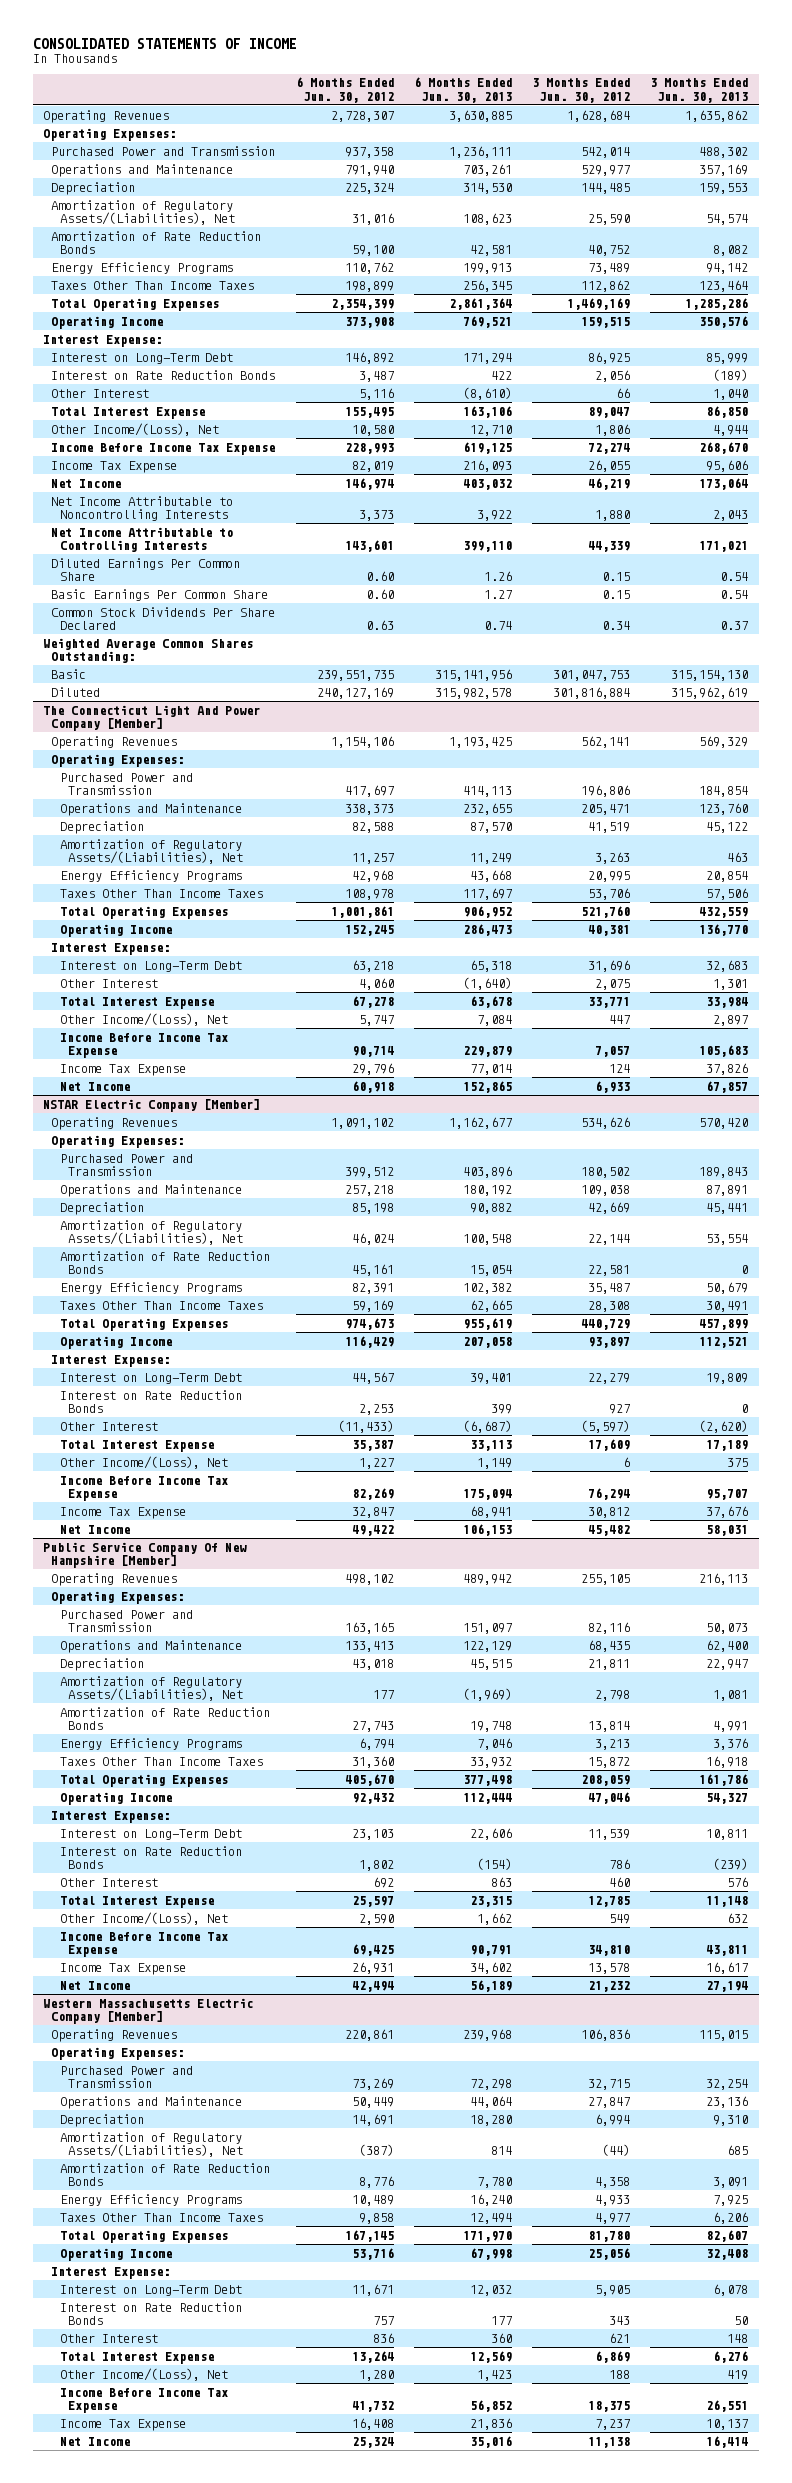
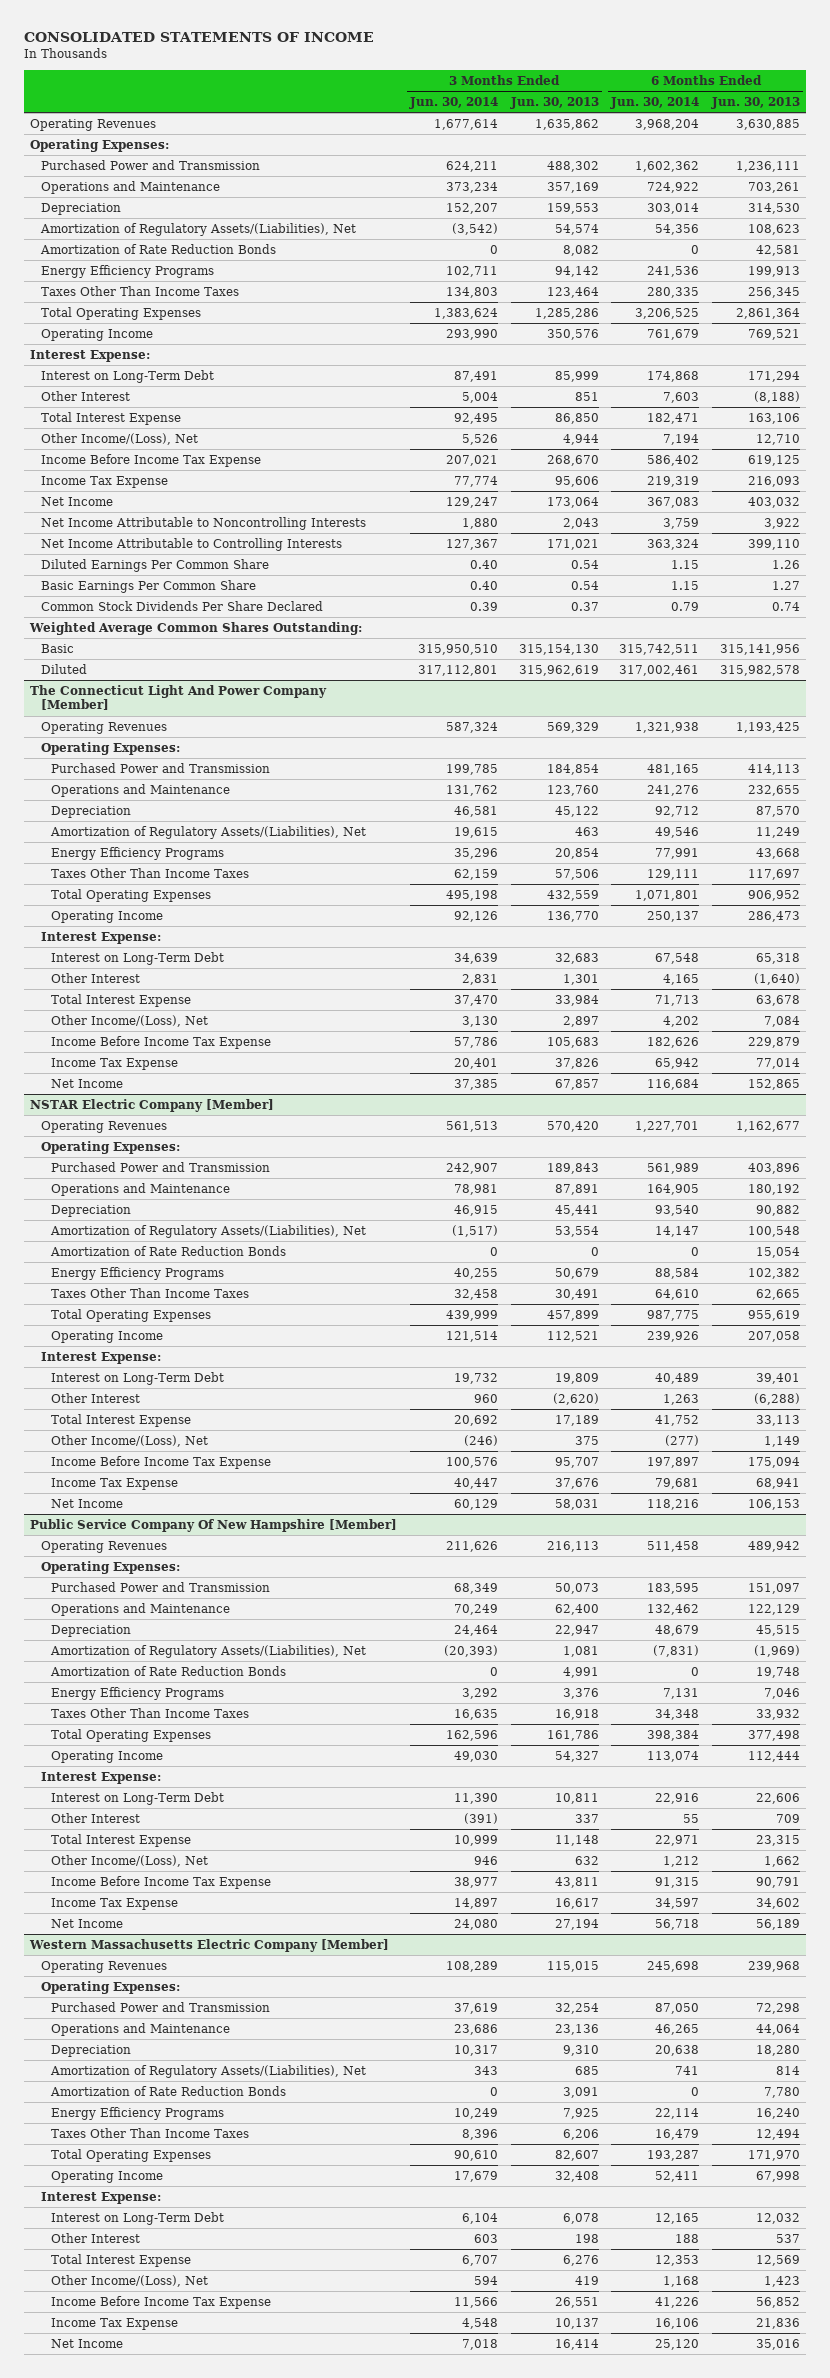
[295,77,394,103] 6 Months Ended Jun. 30, 2012 -> none
[532,78,631,103] 3 Months Ended Jun. 30, 2012 -> none
none -> [408,97,498,110] Jun. 30, 2014
none -> [610,97,700,110] Jun. 30, 2014
[51,369,276,380] Interest on Rate Reduction Bonds -> none
[462,386,512,400] (8,610) -> [754,390,801,403] (8,188)
[713,388,749,400] 1,040 -> [574,391,599,401] 851
[59,1389,242,1414] Interest on Rate Reduction Bonds -> none
[462,1419,512,1433] (6,687) -> [754,1392,801,1405] (6,288)
[59,1845,242,1870] Interest on Rate Reduction Bonds -> none
[490,1876,512,1887] 863 -> [776,1813,801,1823] 709
[727,1876,749,1887] 576 -> [574,1813,599,1823] 337
[59,2301,242,2326] Interest on Rate Reduction Bonds -> none
[490,2332,512,2343] 360 -> [776,2233,801,2243] 537
[727,2333,749,2343] 148 -> [574,2233,599,2243] 198

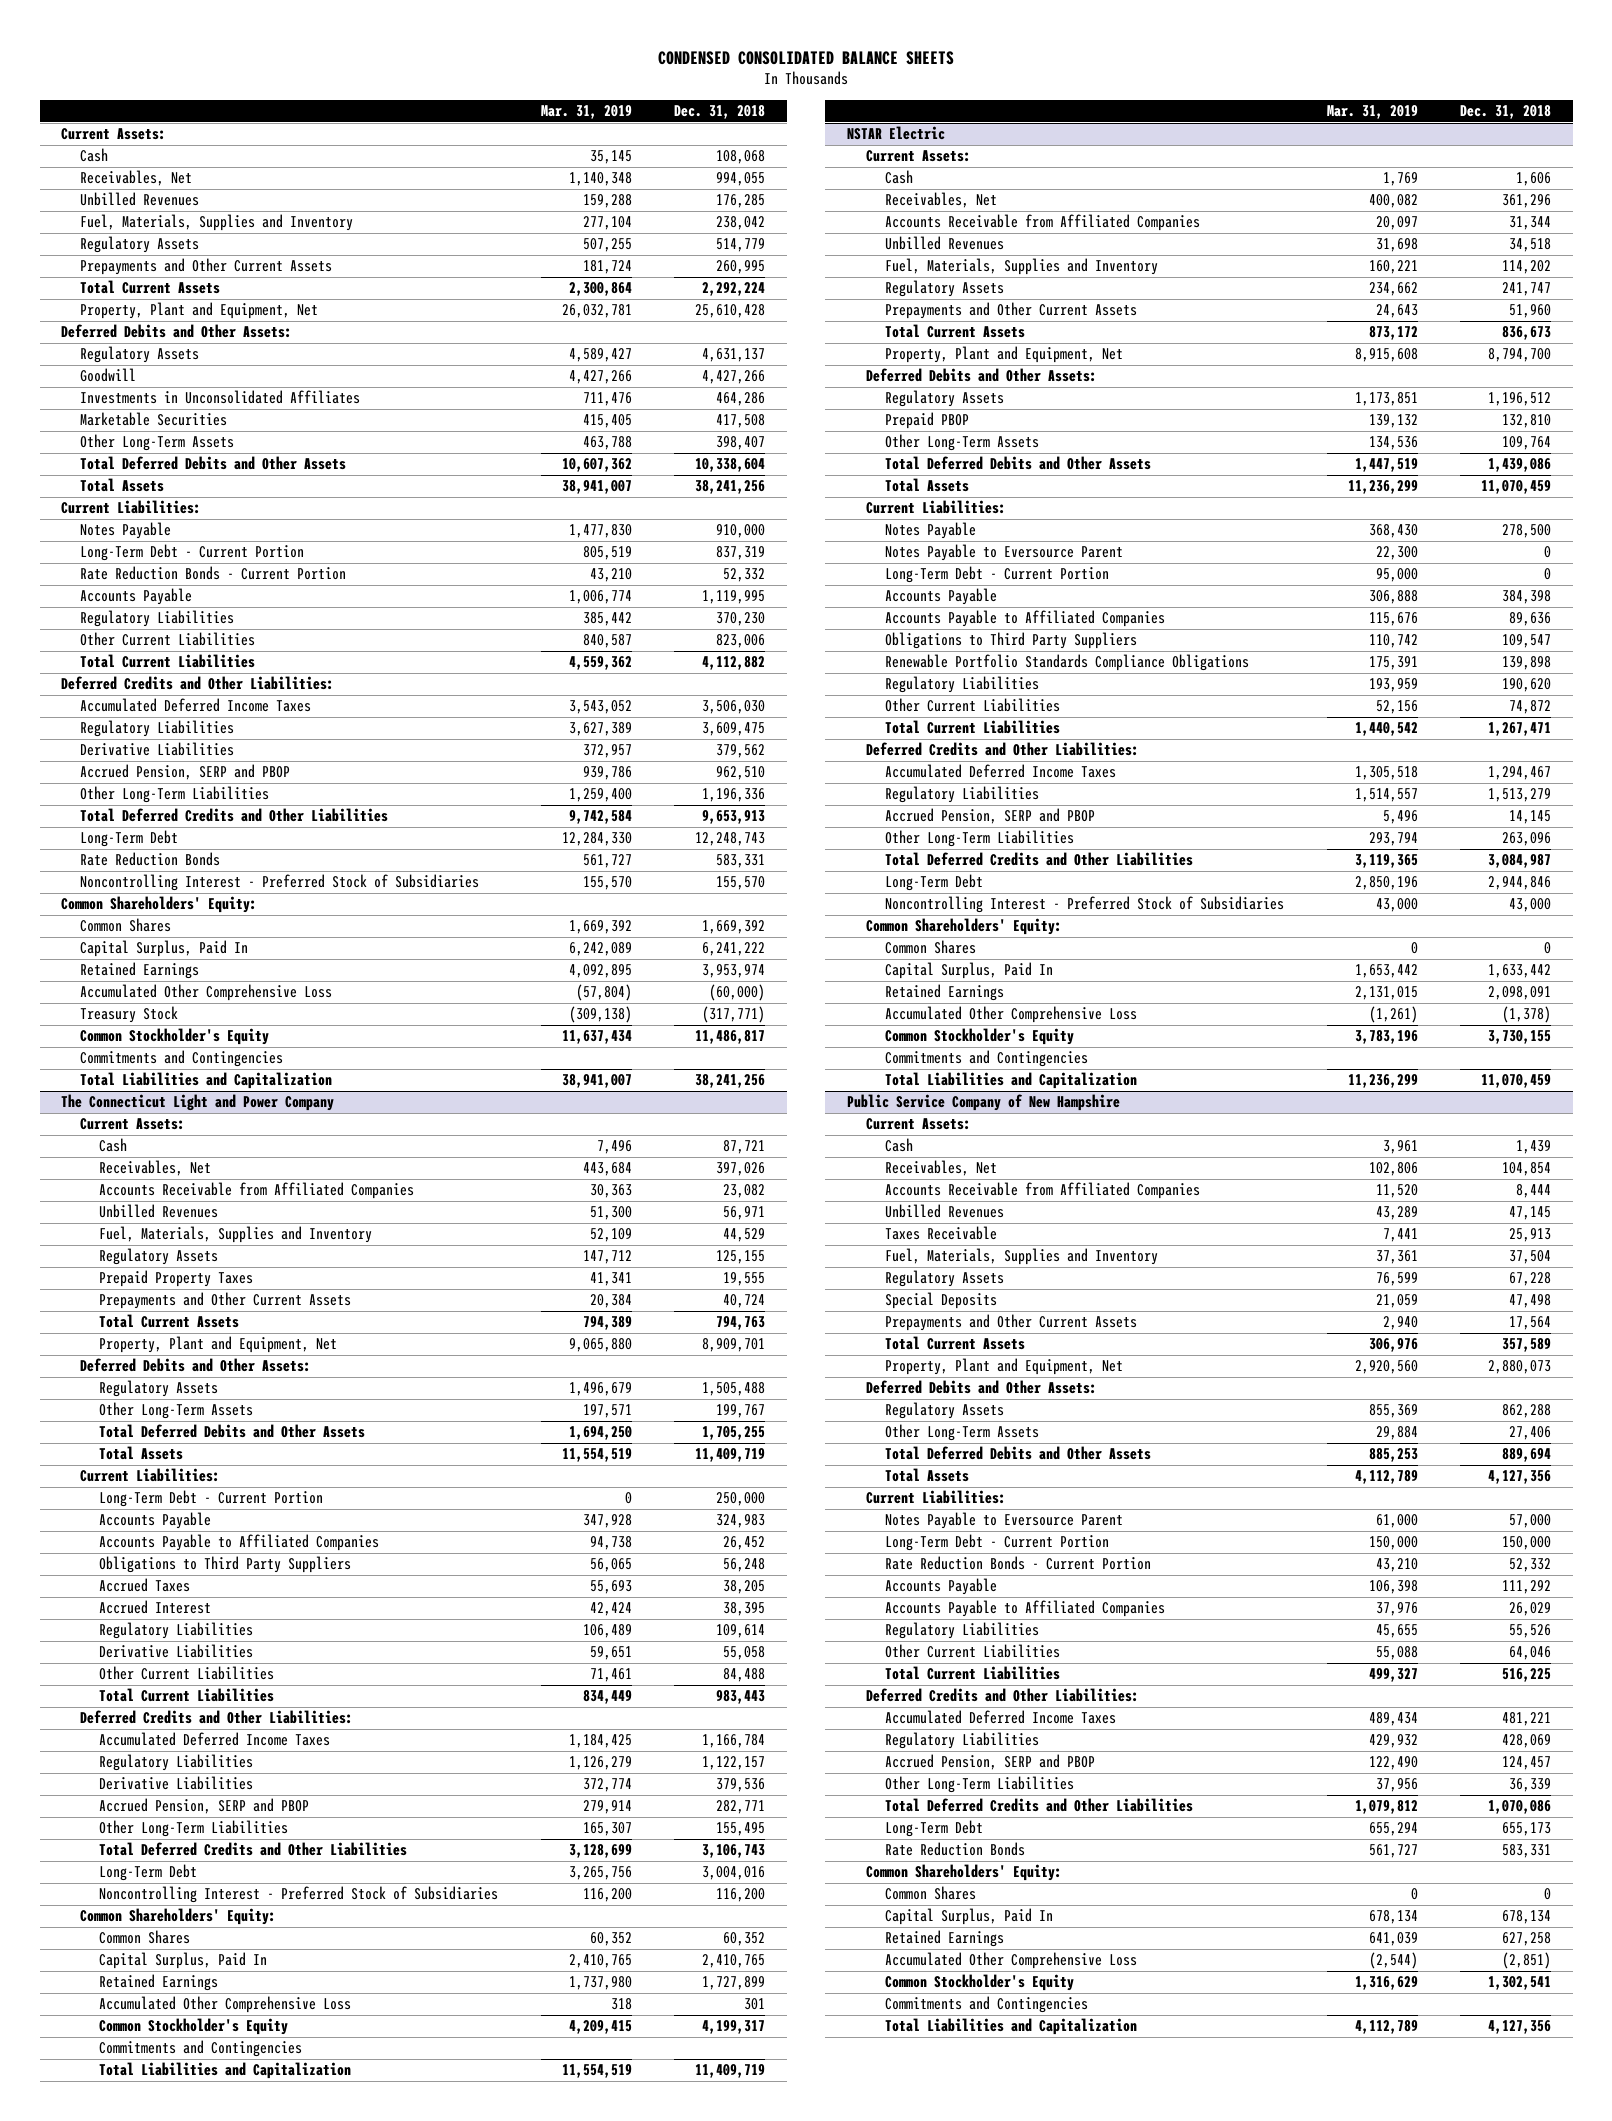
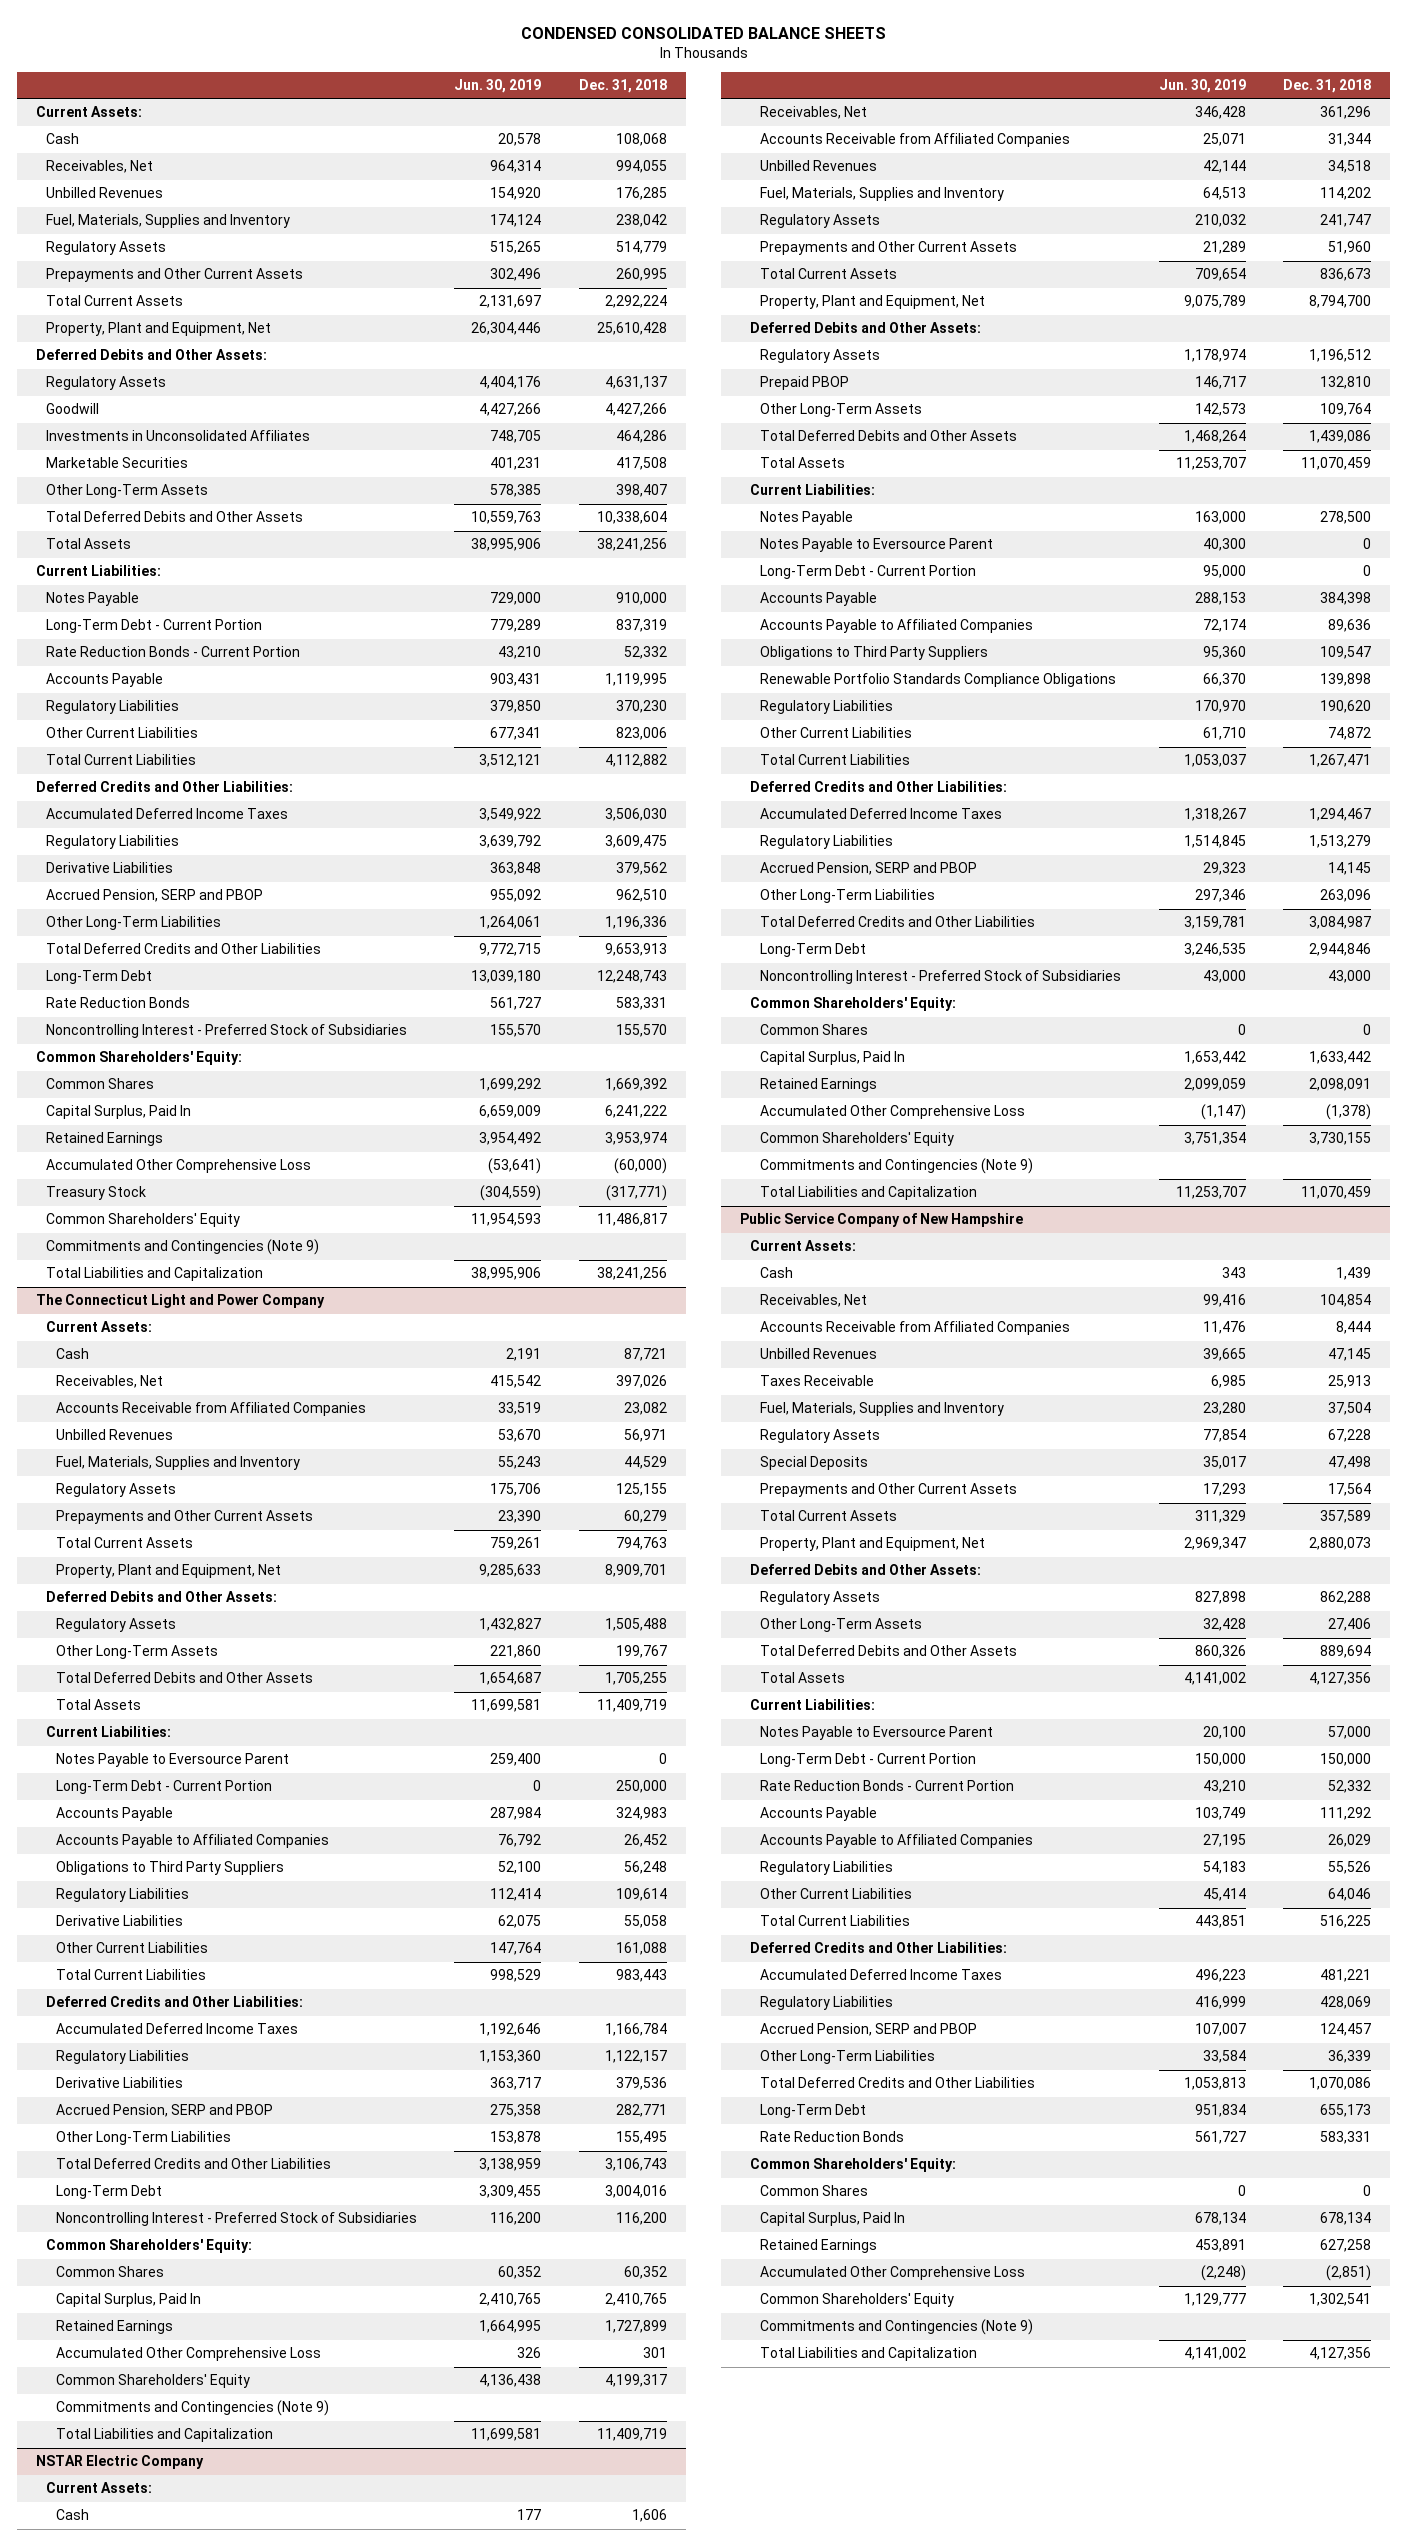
[540,105,632,120] Mar. 31, 2019 -> none
none -> [454,79,542,94] Jun. 30, 2019
[79,1028,269,1046] Common Stockholder's Equity -> [45,1213,240,1228] Common Shareholders' Equity
[79,1050,283,1068] Commitments and Contingencies -> [45,1239,319,1256] Commitments and Contingencies (Note 9)
[98,1270,253,1288] Prepaid Property Taxes -> none
[723,1294,766,1309] 40,724 -> [624,1510,668,1524] 60,279
none -> [55,1753,289,1768] Notes Payable to Eversource Parent
[98,1578,190,1593] Accrued Taxes -> none
[98,1600,211,1615] Accrued Interest -> none
[723,1668,766,1683] 84,488 -> [616,1942,668,1956] 161,088
[98,2018,288,2036] Common Stockholder's Equity -> [55,2374,250,2389] Common Shareholders' Equity
[98,2040,302,2058] Commitments and Contingencies -> [55,2400,329,2417] Commitments and Contingencies (Note 9)
[846,126,945,141] NSTAR Electric -> [35,2455,204,2470] NSTAR Electric Company
[884,1028,1074,1046] Common Stockholder's Equity -> [759,1132,954,1147] Common Shareholders' Equity
[884,1050,1088,1068] Commitments and Contingencies -> [759,1158,1033,1175] Commitments and Contingencies (Note 9)
[884,1974,1074,1992] Common Stockholder's Equity -> [759,2293,954,2308] Common Shareholders' Equity
[884,1996,1088,2014] Commitments and Contingencies -> [759,2319,1033,2336] Commitments and Contingencies (Note 9)

